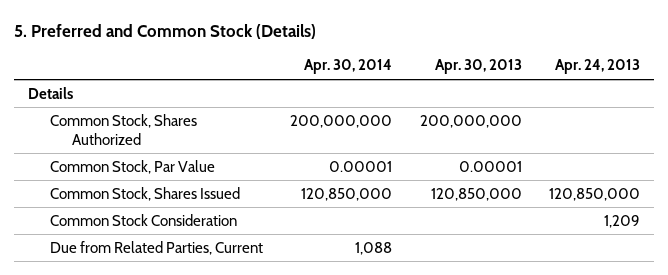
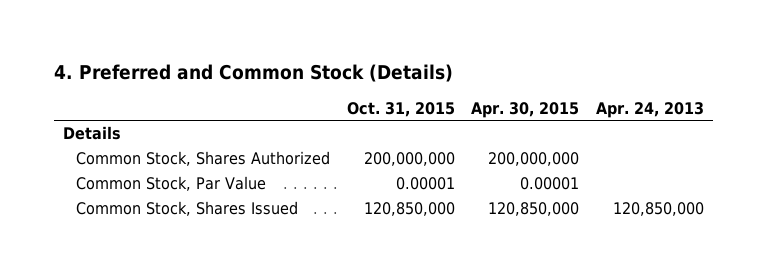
[13,23,316,39] 5. Preferred and Common Stock (Details) -> [54,64,454,83] 4. Preferred and Common Stock (Details)
[304,59,393,75] Apr. 30, 2014 -> none
[434,59,522,75] Apr. 30, 2013 -> none
none -> [346,101,455,117] Oct. 31, 2015
none -> [471,101,580,118] Apr. 30, 2015
[49,213,237,226] Common Stock Consideration -> none
[49,240,263,255] Due from Related Parties, Current -> none

